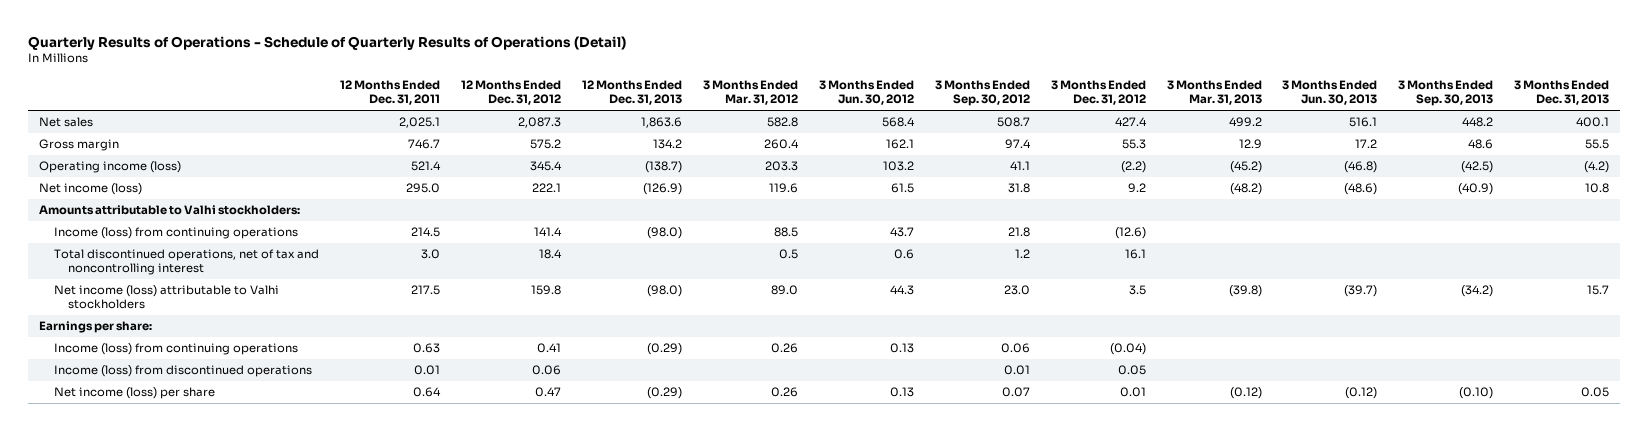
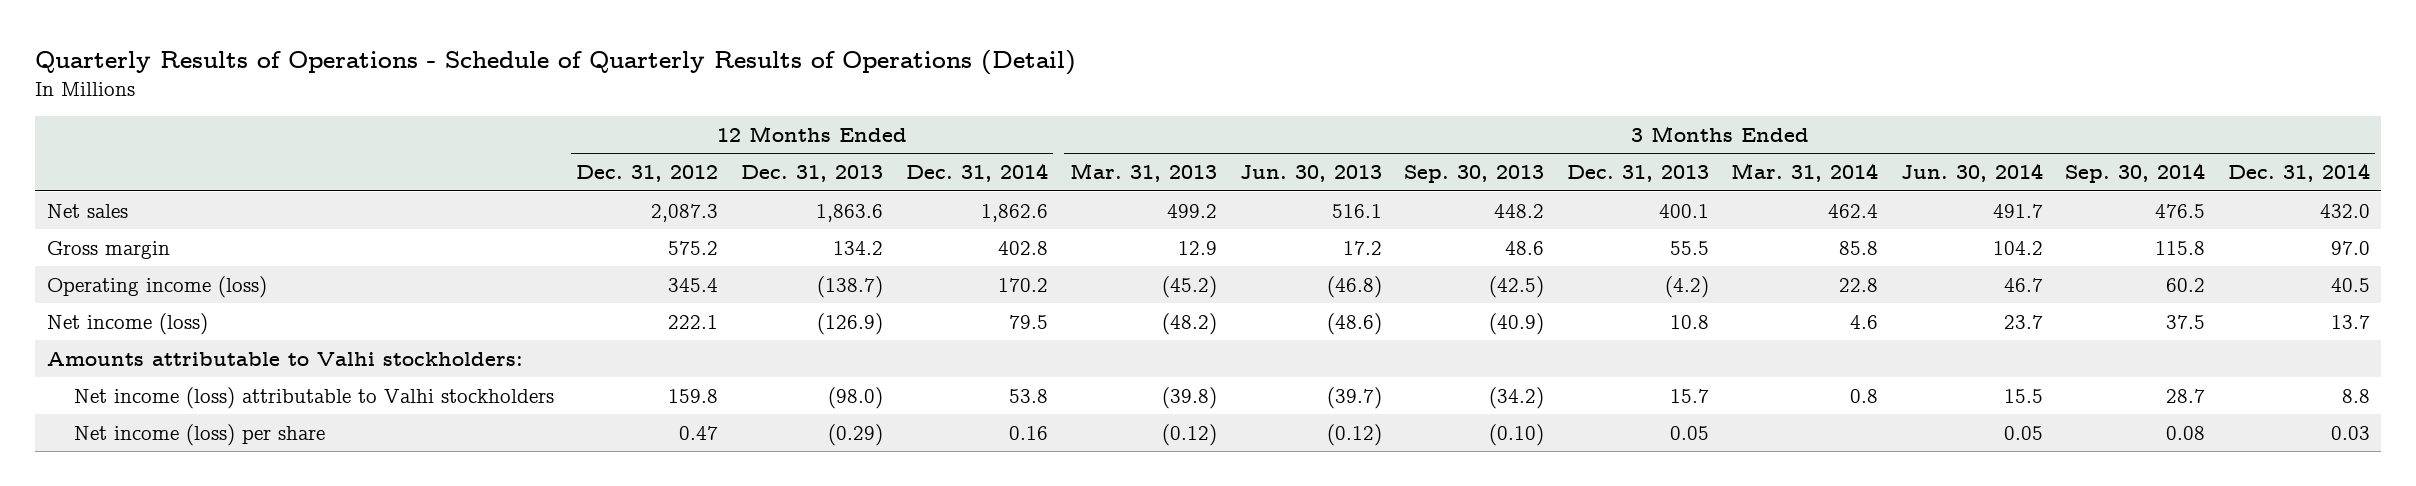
[339,80,440,106] 12 Months Ended Dec. 31, 2011 -> none
[702,80,798,106] 3 Months Ended Mar. 31, 2012 -> none
[818,80,914,106] 3 Months Ended Jun. 30, 2012 -> none
[934,80,1030,107] 3 Months Ended Sep. 30, 2012 -> none
[1050,80,1146,106] 3 Months Ended Dec. 31, 2012 -> none
none -> [905,163,1048,183] Dec. 31, 2014
none -> [1731,163,1879,183] Mar. 31, 2014
none -> [1900,163,2043,183] Jun. 30, 2014
none -> [2065,163,2206,184] Sep. 30, 2014
none -> [2227,163,2370,183] Dec. 31, 2014
[53,227,298,240] Income (loss) from continuing operations -> none
[53,249,319,276] Total discontinued operations, net of tax and noncontrolling interest -> none
[38,321,152,334] Earnings per share: -> none
[53,343,298,356] Income (loss) from continuing operations -> none
[53,365,312,378] Income (loss) from discontinued operations -> none

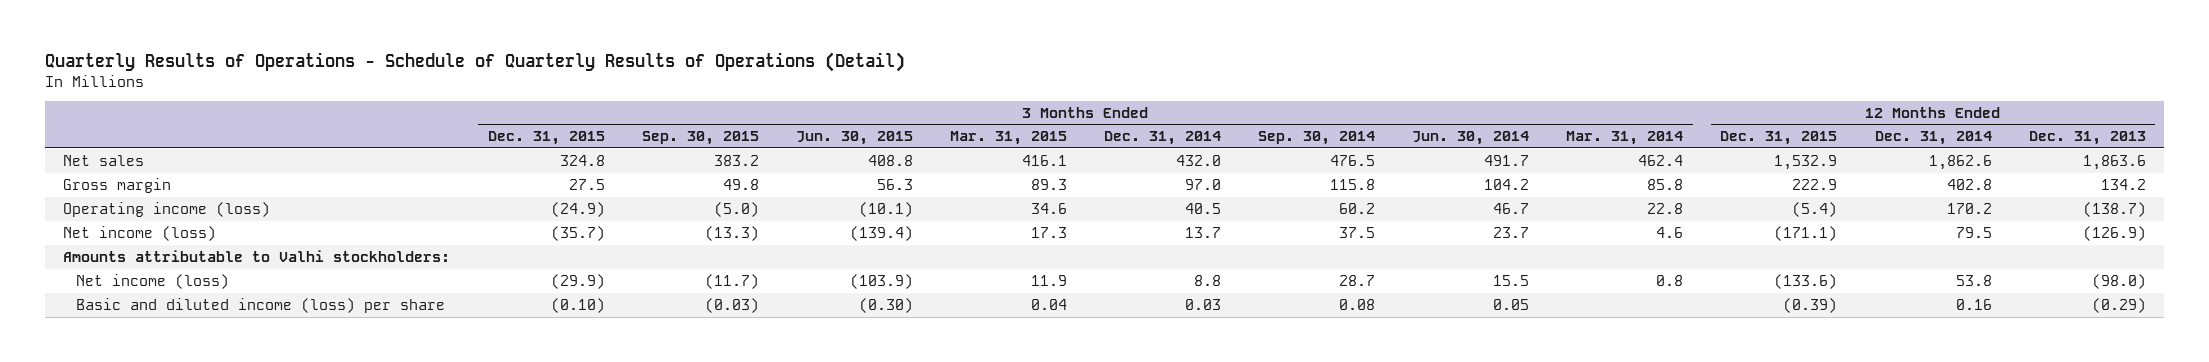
[576,165,719,183] Dec. 31, 2012 -> none
[1070,163,1218,183] Mar. 31, 2013 -> none
[1239,165,1382,183] Jun. 30, 2013 -> none
[1404,165,1545,184] Sep. 30, 2013 -> none
[1566,165,1709,183] Dec. 31, 2013 -> none
none -> [487,131,605,146] Dec. 31, 2015
none -> [641,131,759,146] Sep. 30, 2015
none -> [795,131,913,146] Jun. 30, 2015
none -> [949,131,1067,146] Mar. 31, 2015
none -> [1720,131,1838,146] Dec. 31, 2015
[73,386,554,409] Net income (loss) attributable to Valhi stockholders -> [75,273,229,289] Net income (loss)
[73,423,325,446] Net income (loss) per share -> [75,297,445,313] Basic and diluted income (loss) per share

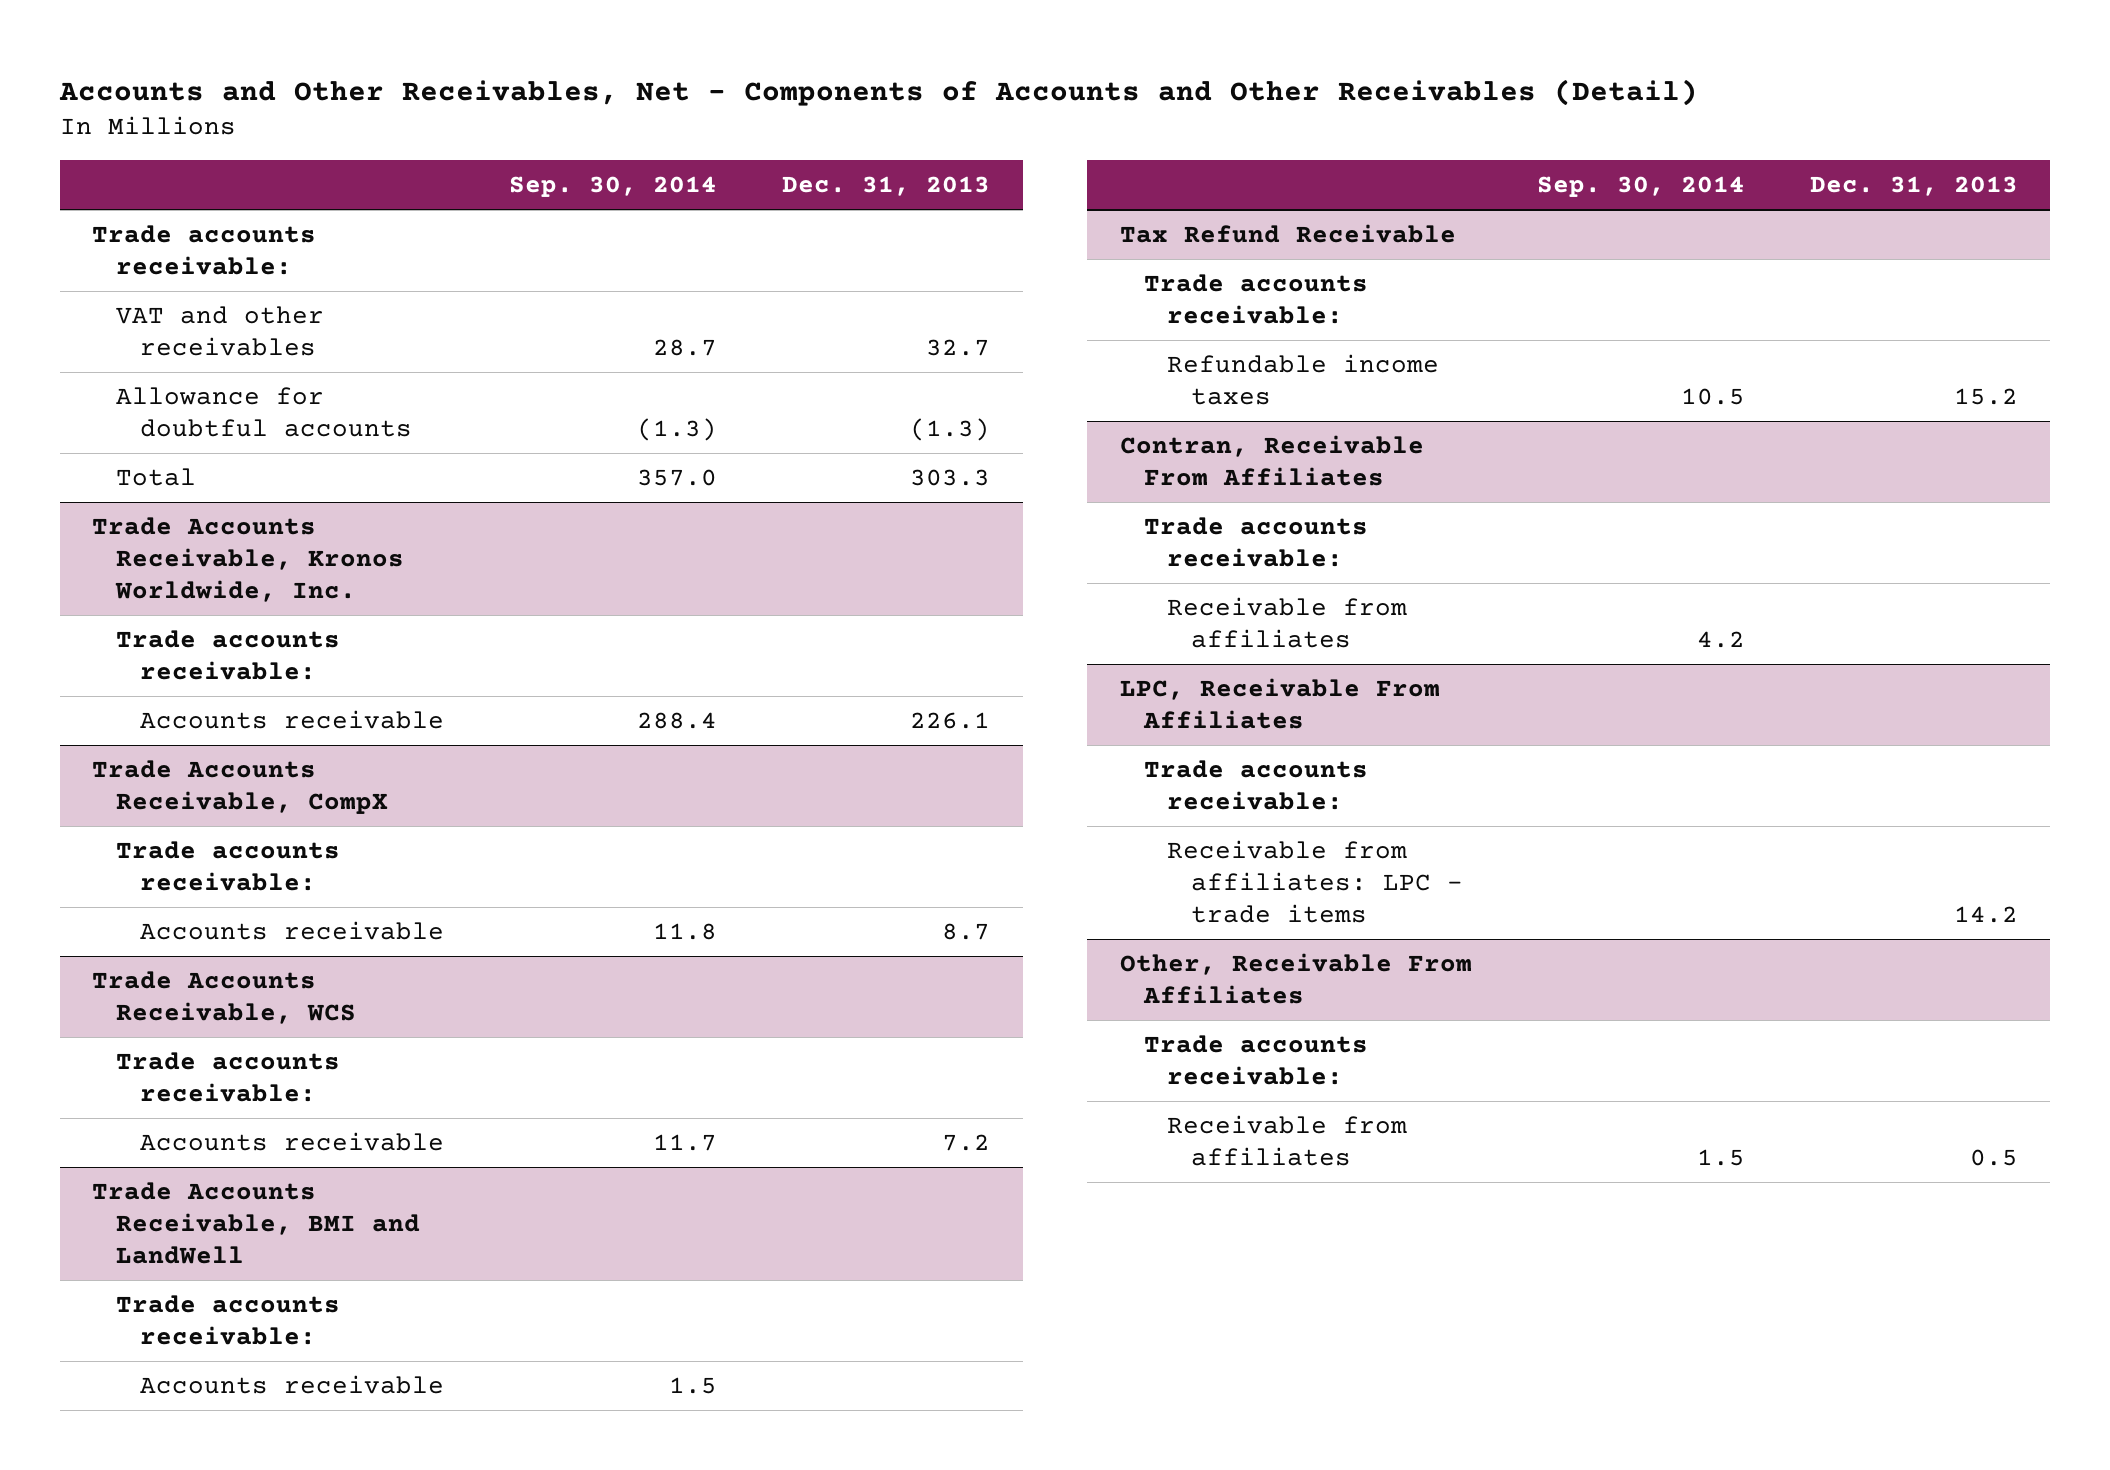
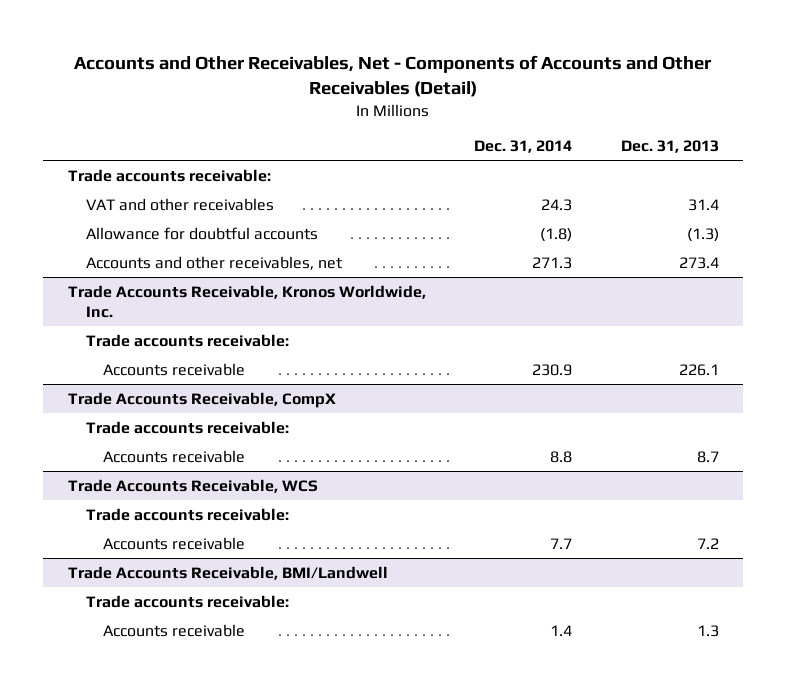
[509,176,718,198] Sep. 30, 2014 -> none
none -> [474,140,573,154] Dec. 31, 2014
[926,338,991,356] 32.7 -> [687,198,719,211] 31.4
[115,468,196,487] Total -> none
none -> [85,255,343,270] Accounts and other receivables, net
[115,1295,340,1345] Trade accounts receivable: -> none
[139,1375,444,1395] Accounts receivable -> none
[1119,224,1456,244] Tax Refund Receivable -> none
[1143,274,1368,324] Trade accounts receivable: -> none
[1167,354,1440,405] Refundable income taxes -> none
[1119,435,1424,486] Contran, Receivable From Affiliates -> none
[1143,517,1368,567] Trade accounts receivable: -> none
[1167,597,1408,648] Receivable from affiliates -> none
[1119,678,1440,729] LPC, Receivable From Affiliates -> none
[1143,760,1368,810] Trade accounts receivable: -> none
[1167,840,1464,923] Receivable from affiliates: LPC - trade items -> none
[1119,953,1472,1004] Other, Receivable From Affiliates -> none
[92,1182,420,1264] Trade Accounts Receivable, BMI and LandWell -> [67,565,388,580] Trade Accounts Receivable, BMI/Landwell
[1167,1115,1408,1166] Receivable from affiliates -> none
none -> [103,623,246,637] Accounts receivable

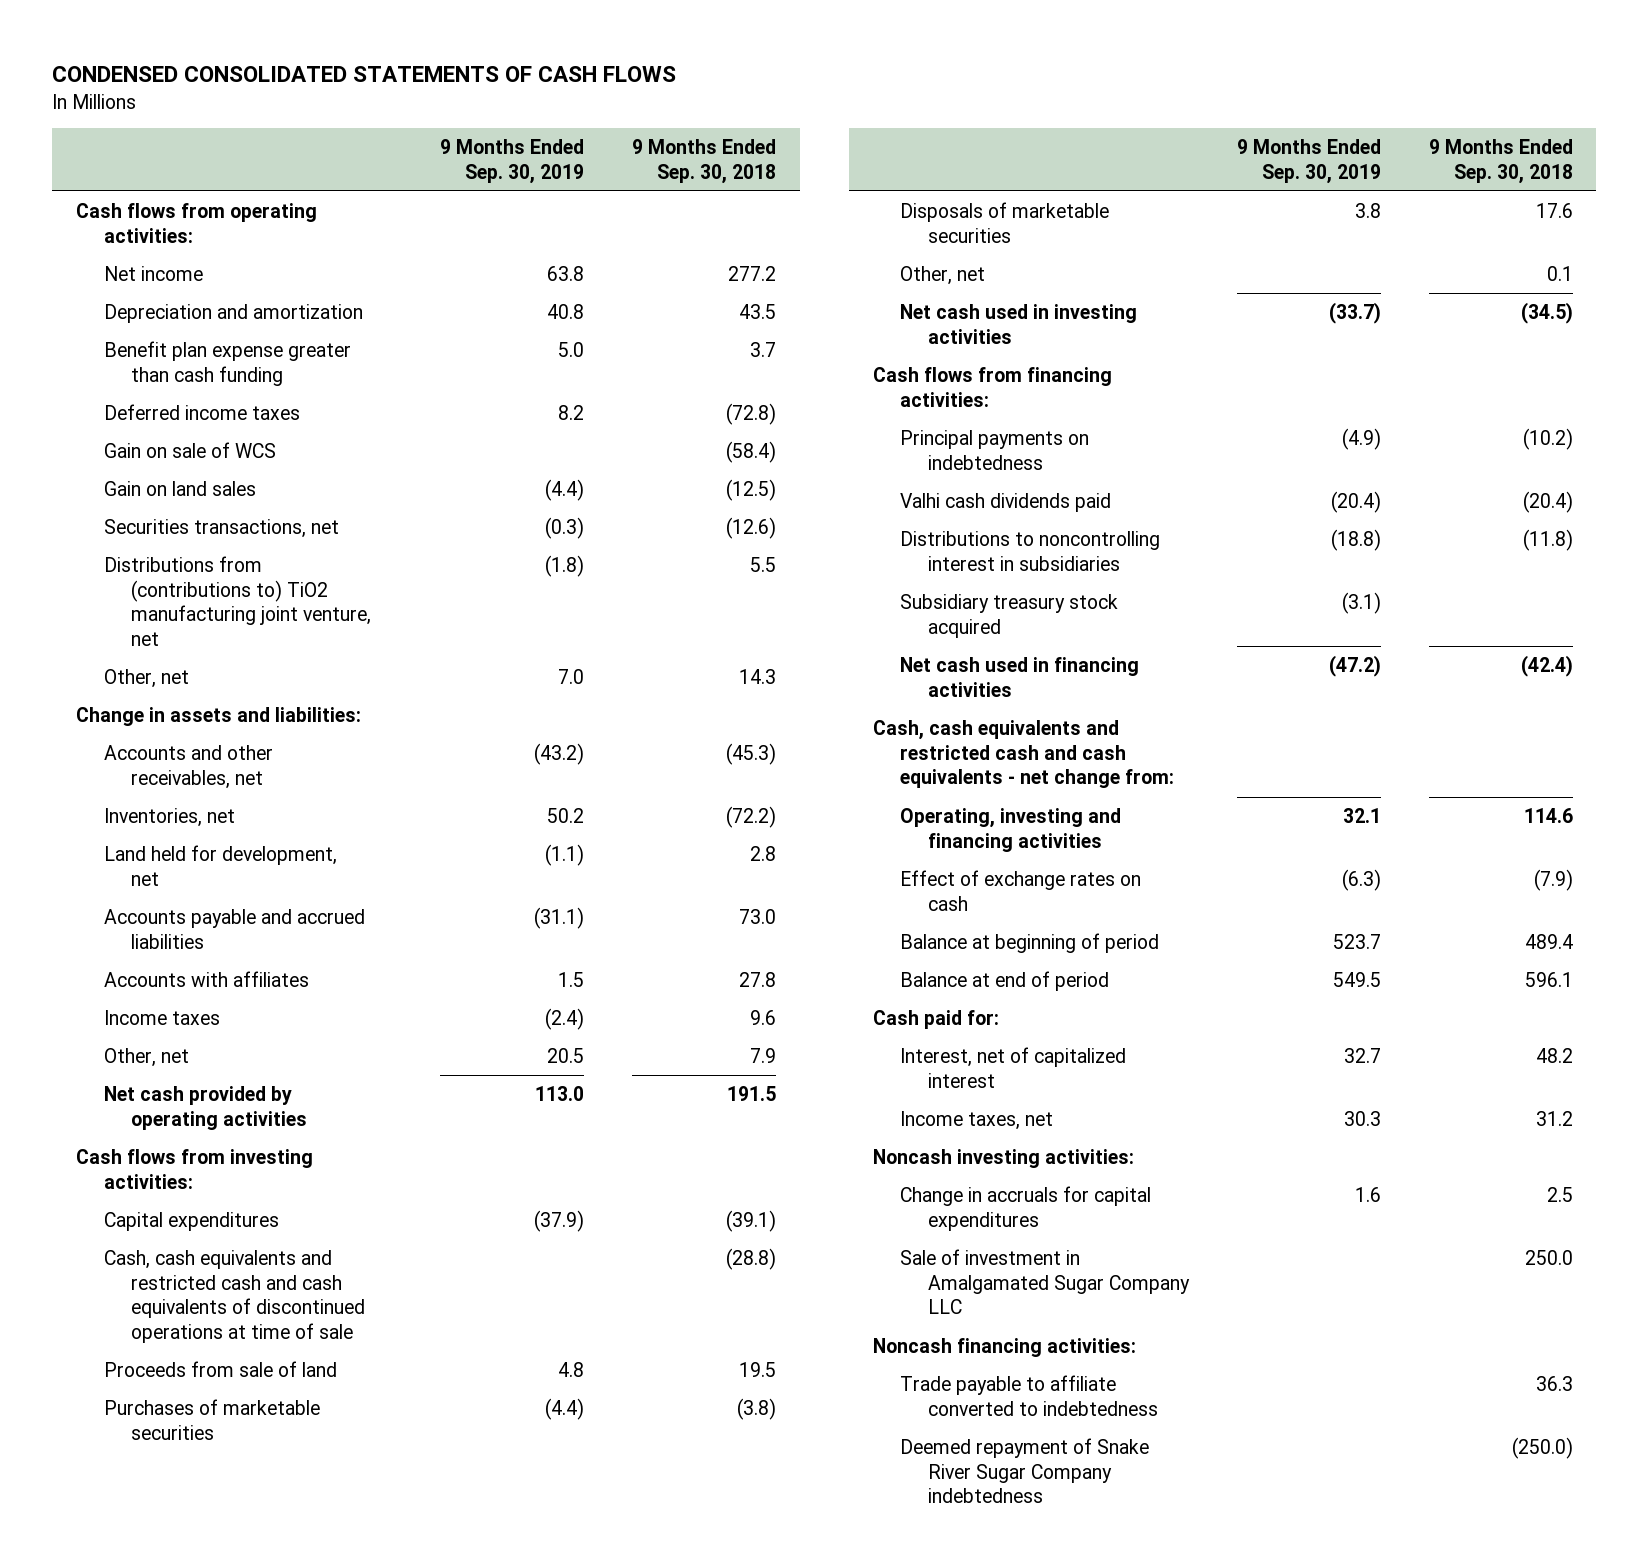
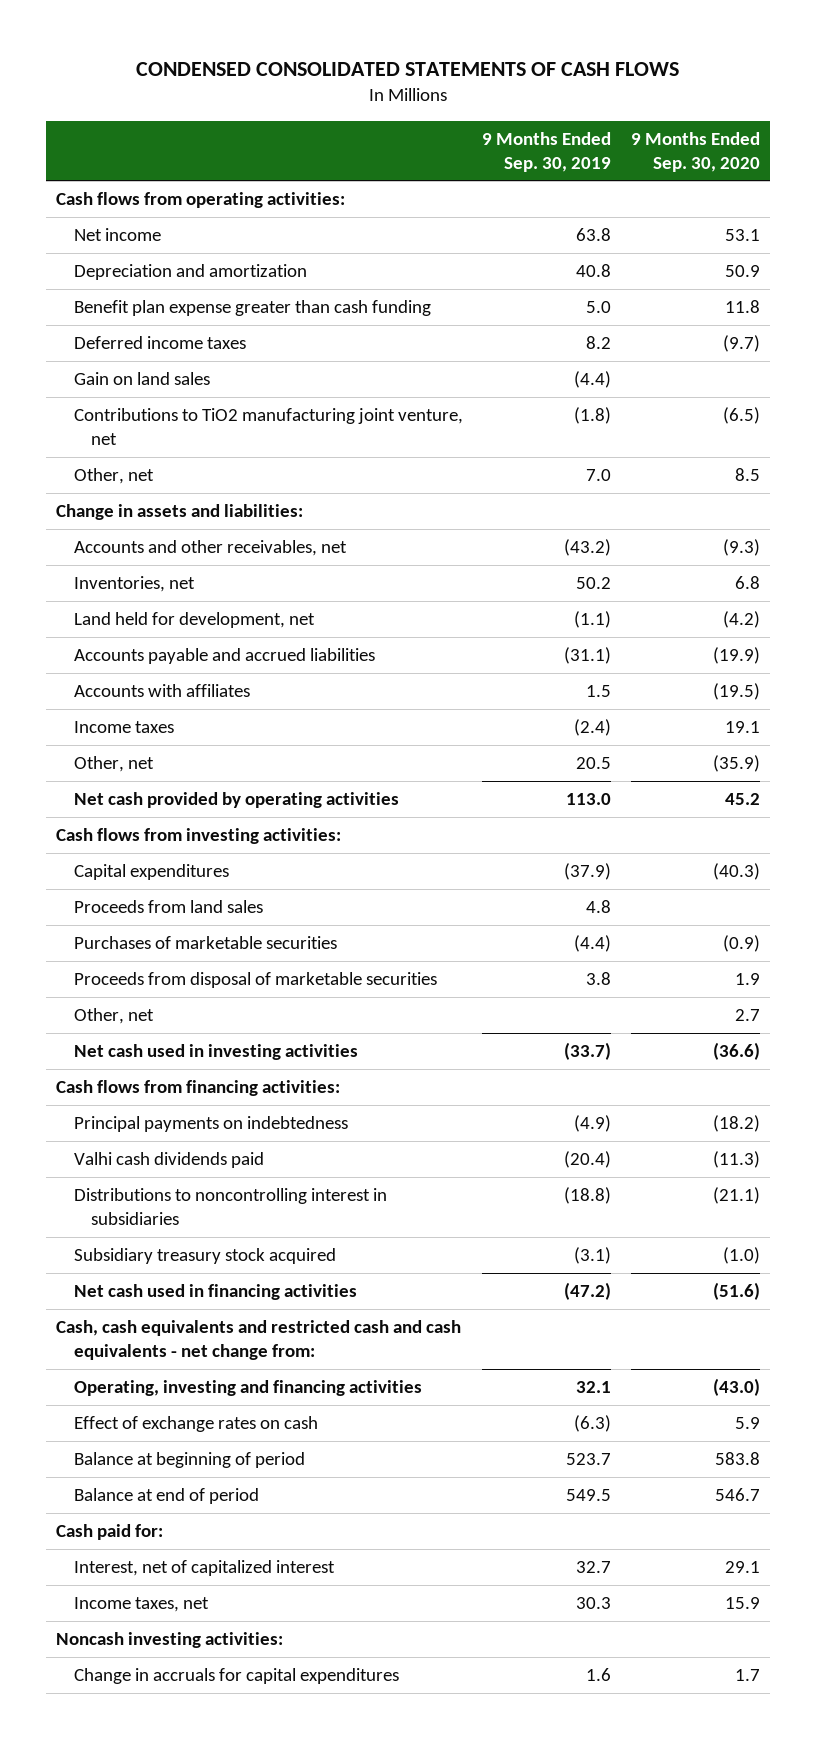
[631,139,776,184] 9 Months Ended Sep. 30, 2018 -> none
none -> [630,131,760,172] 9 Months Ended Sep. 30, 2020
[103,442,276,459] Gain on sale of WCS -> none
[103,519,339,539] Securities transactions, net -> none
[103,556,372,647] Distributions from (contributions to) TiO2 manufacturing joint venture, net -> [73,408,463,446] Contributions to TiO2 manufacturing joint venture, net
[103,1250,366,1344] Cash, cash equivalents and restricted cash and cash equivalents of discontinued operations at time of sale -> none
[103,1361,337,1378] Proceeds from sale of land -> [73,900,263,914] Proceeds from land sales
[900,202,1110,243] Disposals of marketable securities -> [73,972,437,989] Proceeds from disposal of marketable securities
[900,1249,1190,1315] Sale of investment in Amalgamated Sugar Company LLC -> none
[872,1338,1136,1358] Noncash financing activities: -> none
[900,1375,1158,1416] Trade payable to affiliate converted to indebtedness -> none
[900,1438,1150,1504] Deemed repayment of Snake River Sugar Company indebtedness -> none

